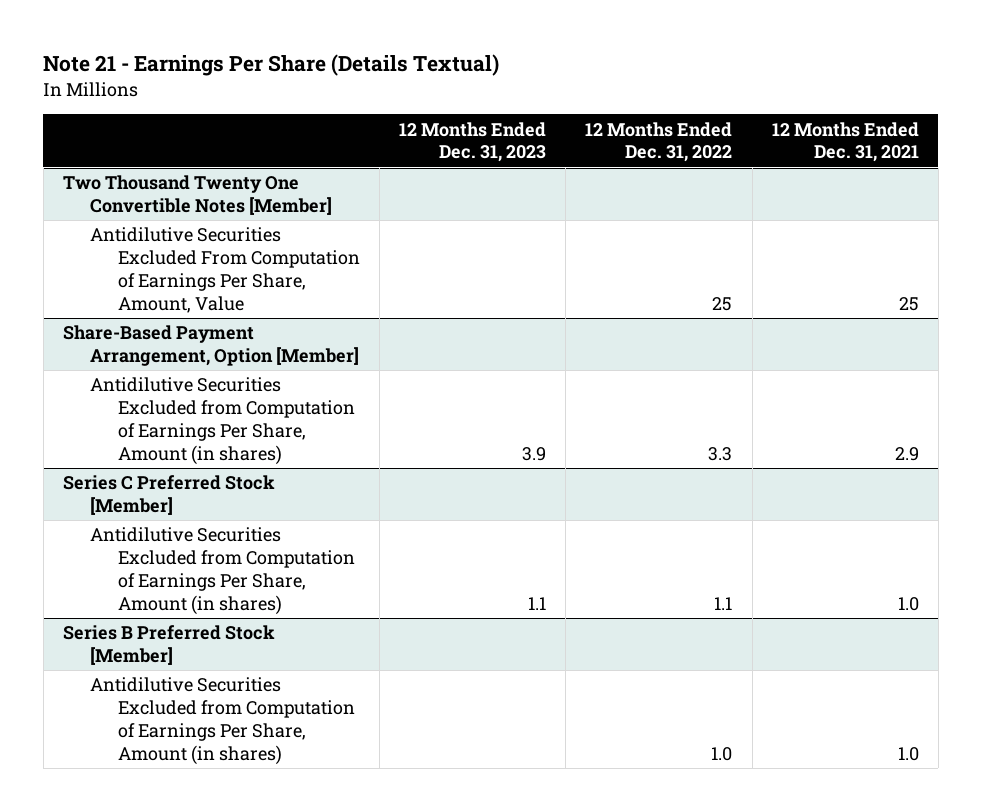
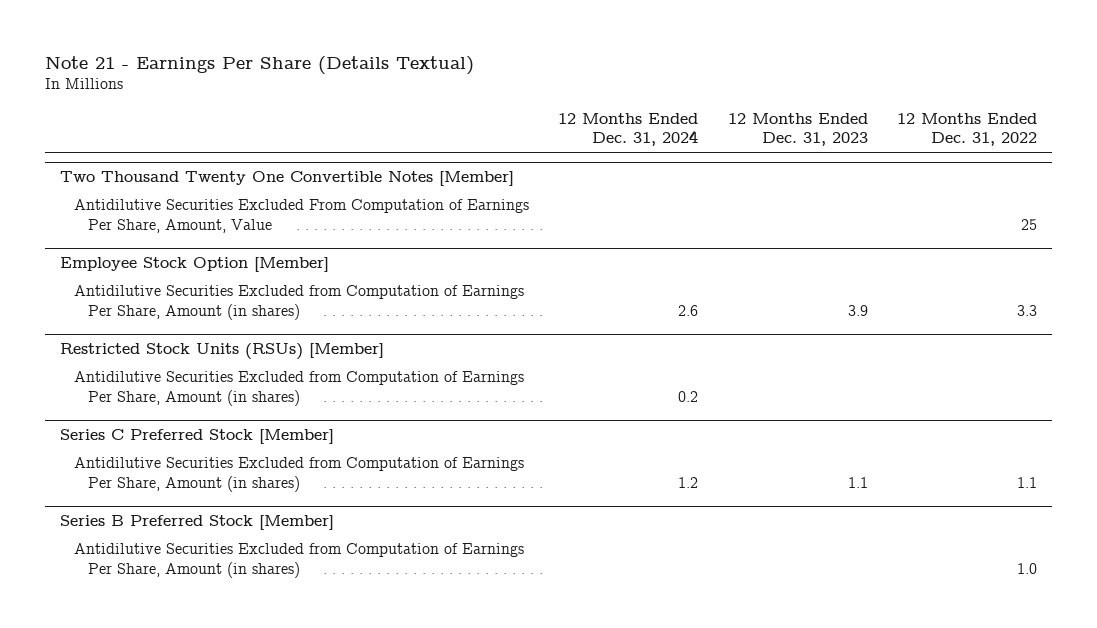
[771,121,919,163] 12 Months Ended Dec. 31, 2021 -> none
none -> [558,112,699,147] 12 Months Ended Dec. 31, 2024
[62,325,360,367] Share-Based Payment Arrangement, Option [Member] -> [59,257,329,273] Employee Stock Option [Member]
none -> [59,343,384,361] Restricted Stock Units (RSUs) [Member]
none -> [73,371,524,407] Antidilutive Securities Excluded from Computation of Earnings Per Share, Amount (in shares)

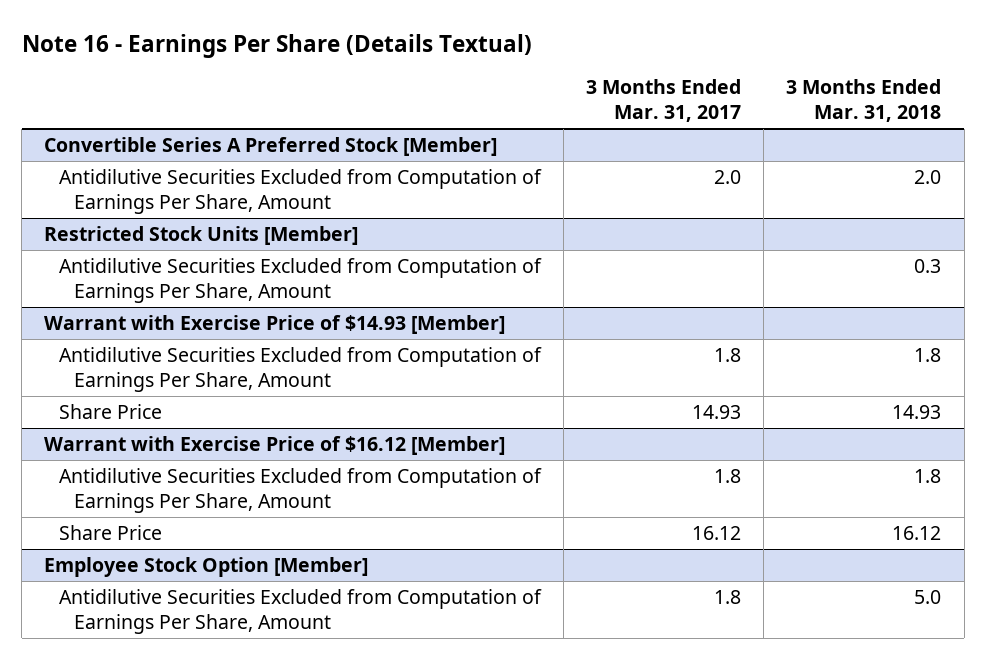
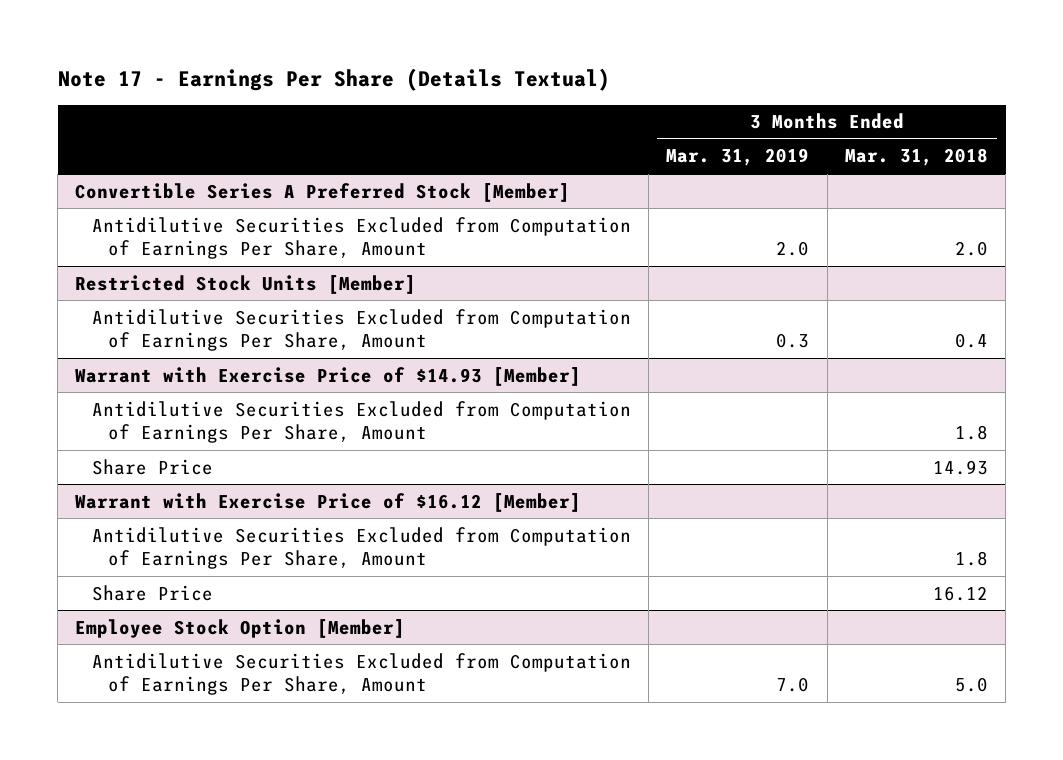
[21,33,532,58] Note 16 - Earnings Per Share (Details Textual) -> [57,68,610,92] Note 17 - Earnings Per Share (Details Textual)
[586,79,742,123] 3 Months Ended Mar. 31, 2017 -> none
none -> [666,148,810,167] Mar. 31, 2019
[914,258,942,273] 0.3 -> [954,332,988,348] 0.4

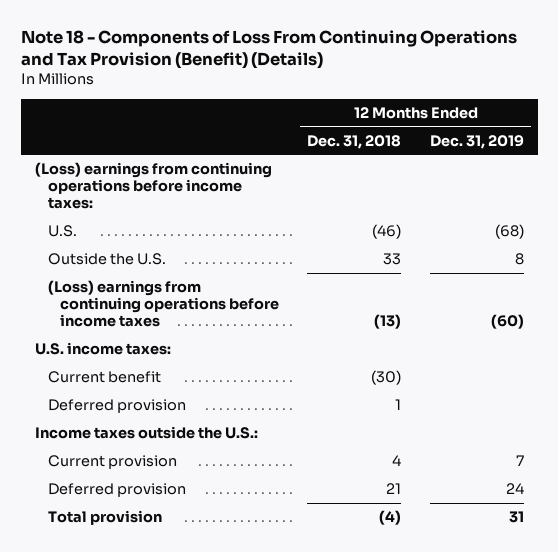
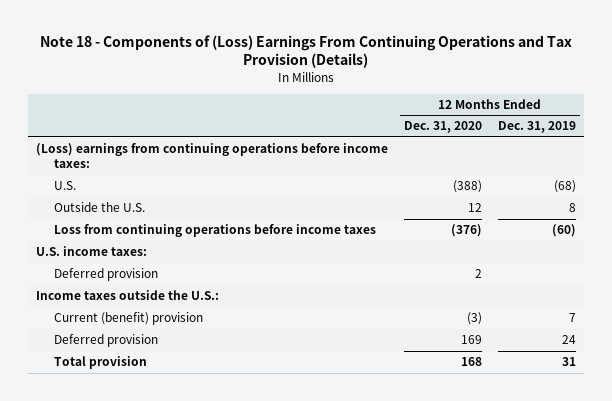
[20,30,517,70] Note 18 - Components of Loss From Continuing Operations and Tax Provision (Benefit) (Details) -> [40,34,573,69] Note 18 - Components of (Loss) Earnings From Continuing Operations and Tax Provision (Details)
[307,134,402,149] Dec. 31, 2018 -> none
none -> [404,121,483,134] Dec. 31, 2020
[47,280,280,327] (Loss) earnings from continuing operations before income taxes -> [53,224,376,238] Loss from continuing operations before income taxes
[47,371,161,384] Current benefit -> none
[47,455,177,470] Current provision -> [53,312,203,326] Current (benefit) provision

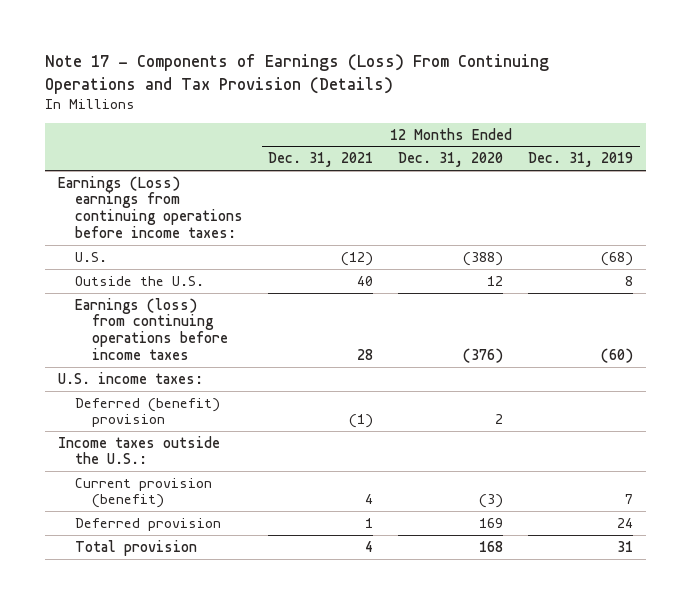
[40,34,573,69] Note 18 - Components of (Loss) Earnings From Continuing Operations and Tax Provision (Details) -> [45,54,550,94] Note 17 - Components of Earnings (Loss) From Continuing Operations and Tax Provision (Details)
none -> [268,152,374,168] Dec. 31, 2021
[36,143,389,169] (Loss) earnings from continuing operations before income taxes: -> [57,175,244,238] Earnings (Loss) earnings from continuing operations before income taxes:
[53,224,376,238] Loss from continuing operations before income taxes -> [75,297,229,360] Earnings (loss) from continuing operations before income taxes
[53,268,158,282] Deferred provision -> [75,397,221,428] Deferred (benefit) provision
[53,312,203,326] Current (benefit) provision -> [75,477,213,509] Current provision (benefit)

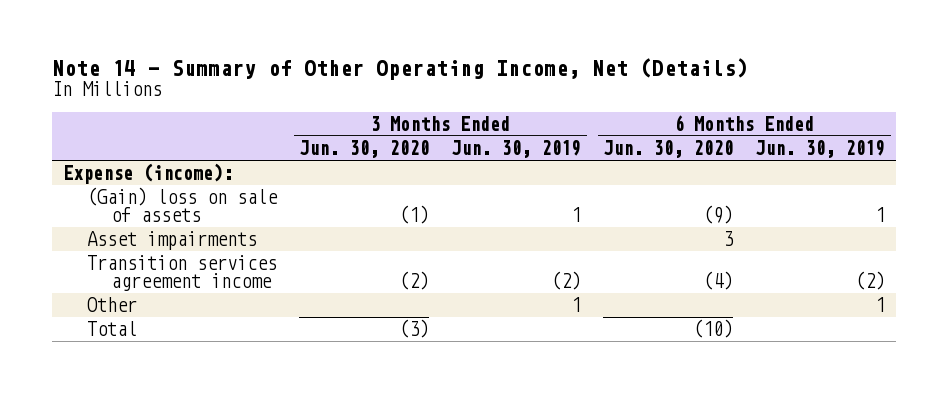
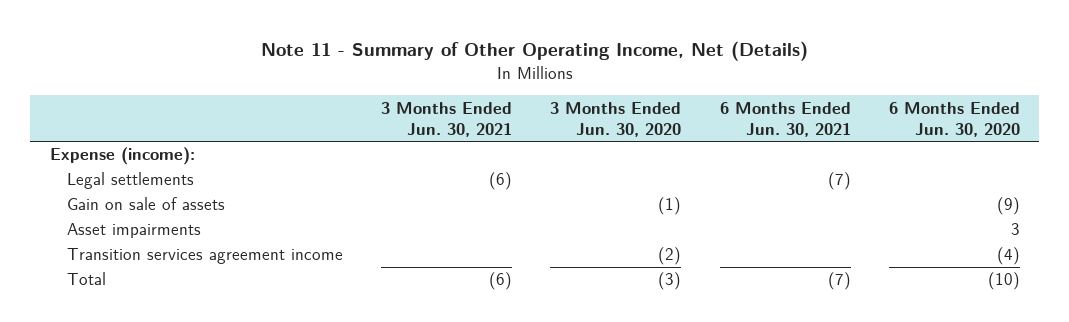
[51,57,748,80] Note 14 - Summary of Other Operating Income, Net (Details) -> [260,41,808,62] Note 11 - Summary of Other Operating Income, Net (Details)
[451,140,582,159] Jun. 30, 2019 -> none
[755,140,886,159] Jun. 30, 2019 -> none
none -> [381,101,513,137] 3 Months Ended Jun. 30, 2021
none -> [719,101,851,137] 6 Months Ended Jun. 30, 2021
none -> [67,172,195,190] Legal settlements
[86,187,278,222] (Gain) loss on sale of assets -> [67,197,226,211] Gain on sale of assets
[86,297,137,313] Other -> none

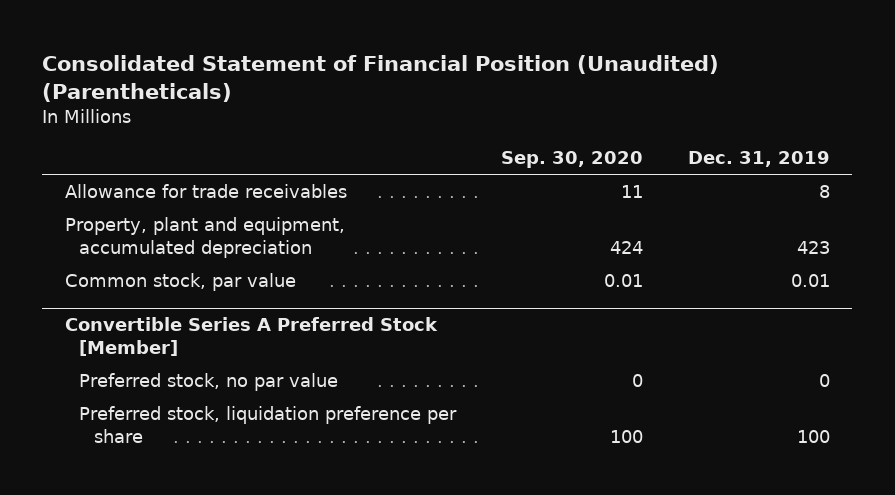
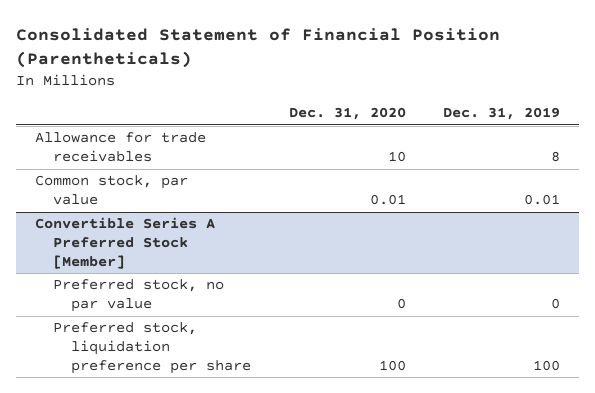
[42,54,720,102] Consolidated Statement of Financial Position (Unaudited) (Parentheticals) -> [15,28,500,69] Consolidated Statement of Financial Position (Parentheticals)
[501,151,644,169] Sep. 30, 2020 -> none
none -> [288,107,406,121] Dec. 31, 2020
[64,217,345,258] Property, plant and equipment, accumulated depreciation -> none

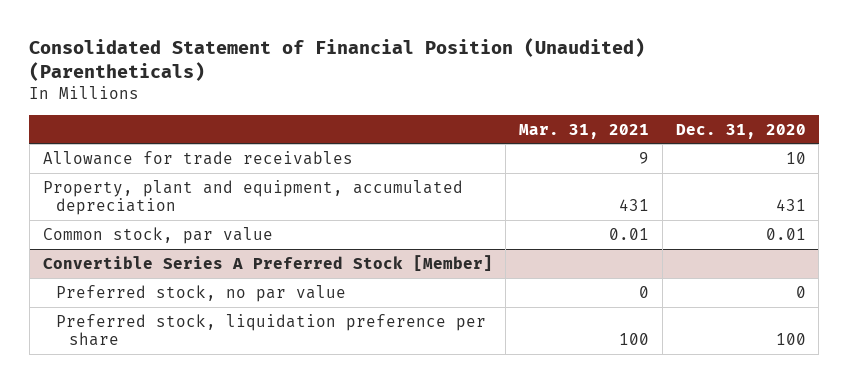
[15,28,500,69] Consolidated Statement of Financial Position (Parentheticals) -> [29,37,646,81] Consolidated Statement of Financial Position (Unaudited) (Parentheticals)
[443,107,561,121] Dec. 31, 2019 -> none
none -> [519,123,650,139] Mar. 31, 2021
none -> [42,179,463,215] Property, plant and equipment, accumulated depreciation

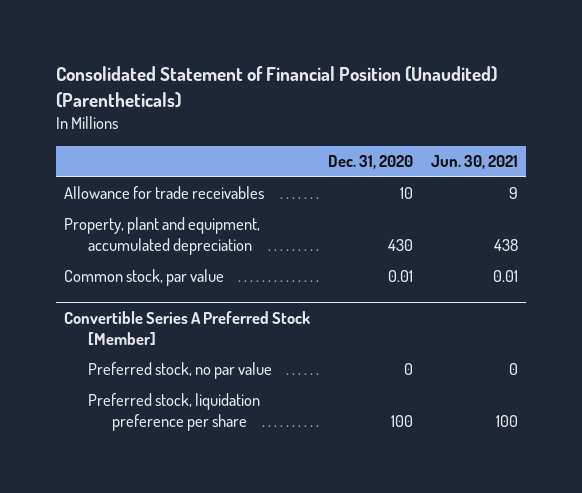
[519,123,650,139] Mar. 31, 2021 -> none
none -> [430,155,518,170] Jun. 30, 2021
[775,198,806,211] 431 -> [387,239,413,252] 430

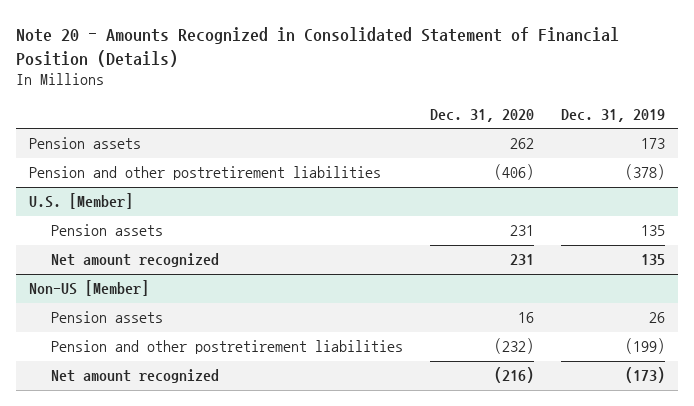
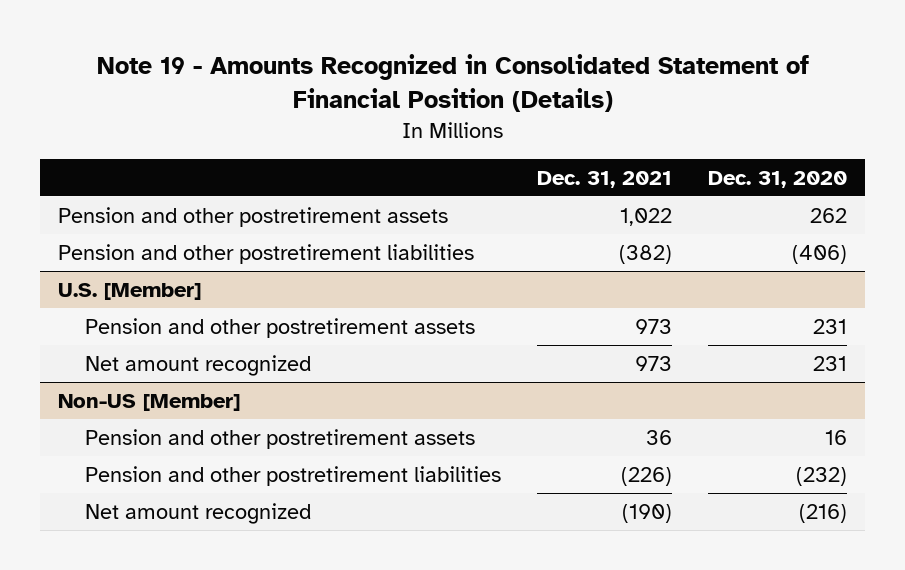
[15,26,619,67] Note 20 - Amounts Recognized in Consolidated Statement of Financial Position (Details) -> [96,54,809,113] Note 19 - Amounts Recognized in Consolidated Statement of Financial Position (Details)
[560,109,665,123] Dec. 31, 2019 -> none
none -> [536,171,672,189] Dec. 31, 2021
[29,137,142,150] Pension assets -> [58,206,449,227] Pension and other postretirement assets
[50,224,163,237] Pension assets -> [84,317,475,338] Pension and other postretirement assets
[50,311,163,324] Pension assets -> [84,428,475,449] Pension and other postretirement assets

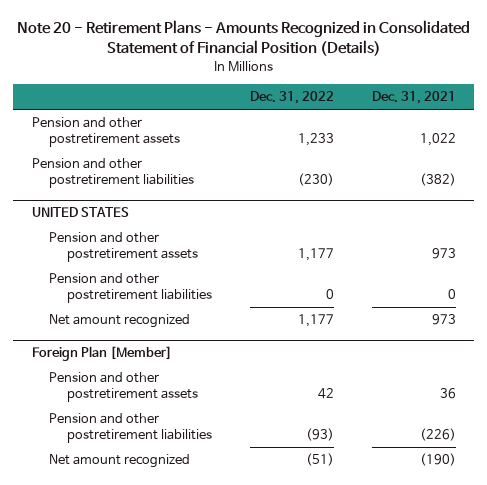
[96,54,809,113] Note 19 - Amounts Recognized in Consolidated Statement of Financial Position (Details) -> [16,20,470,57] Note 20 - Retirement Plans - Amounts Recognized in Consolidated Statement of Financial Position (Details)
[707,171,847,189] Dec. 31, 2020 -> none
none -> [250,91,335,105] Dec. 31, 2022
[58,282,202,300] U.S. [Member] -> [31,207,129,218] UNITED STATES
none -> [49,273,213,304] Pension and other postretirement liabilities
[58,393,241,411] Non-US [Member] -> [31,346,172,362] Foreign Plan [Member]

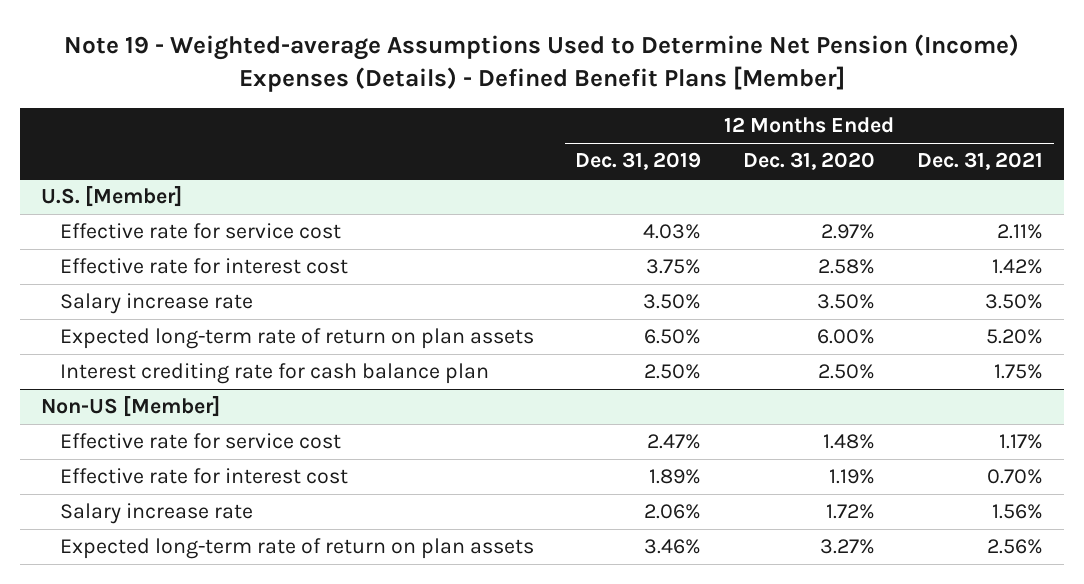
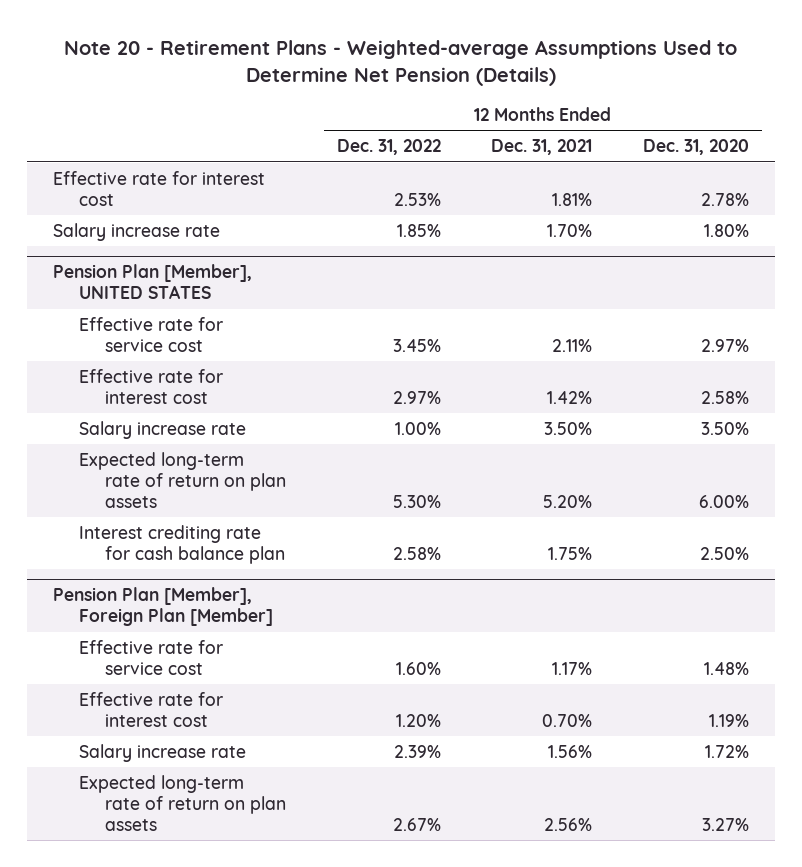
[63,34,1019,93] Note 19 - Weighted-average Assumptions Used to Determine Net Pension (Income) Expenses (Details) - Defined Benefit Plans [Member] -> [64,39,738,86] Note 20 - Retirement Plans - Weighted-average Assumptions Used to Determine Net Pension (Details)
[575,152,702,171] Dec. 31, 2019 -> none
none -> [336,139,441,156] Dec. 31, 2022
[40,186,182,208] U.S. [Member] -> none
none -> [52,170,265,206] Effective rate for interest cost
none -> [52,222,220,241] Salary increase rate
none -> [52,264,252,300] Pension Plan [Member], UNITED STATES
[40,396,220,418] Non-US [Member] -> none
none -> [52,587,273,627] Pension Plan [Member], Foreign Plan [Member]

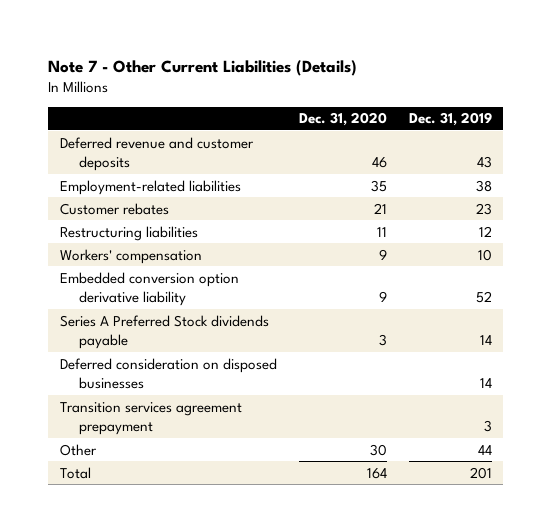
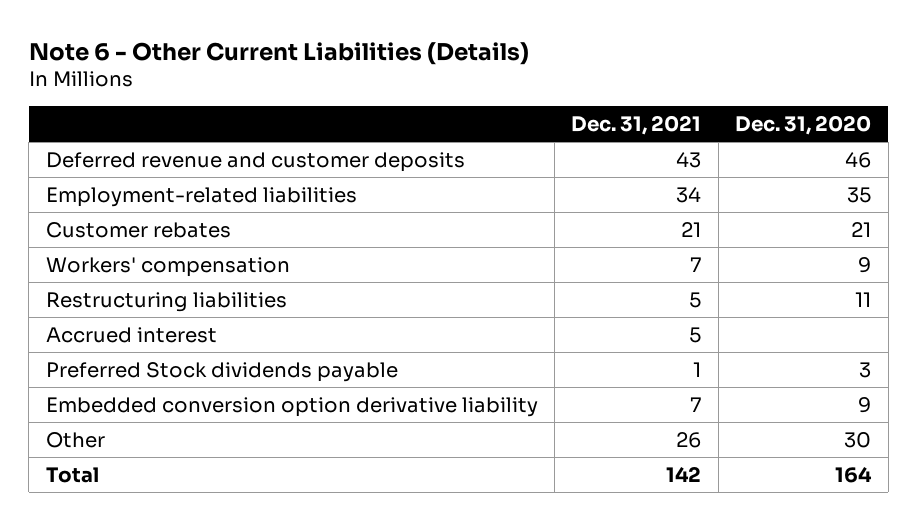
[48,59,358,76] Note 7 - Other Current Liabilities (Details) -> [28,41,529,65] Note 6 - Other Current Liabilities (Details)
[409,112,493,127] Dec. 31, 2019 -> none
none -> [571,114,702,135] Dec. 31, 2021
[59,225,198,241] Restructuring liabilities -> [45,291,287,312] Restructuring liabilities
none -> [45,326,217,343] Accrued interest
none -> [45,361,398,382] Preferred Stock dividends payable
[59,314,269,349] Series A Preferred Stock dividends payable -> none
[59,357,277,389] Deferred consideration on disposed businesses -> none
[59,401,242,435] Transition services agreement prepayment -> none

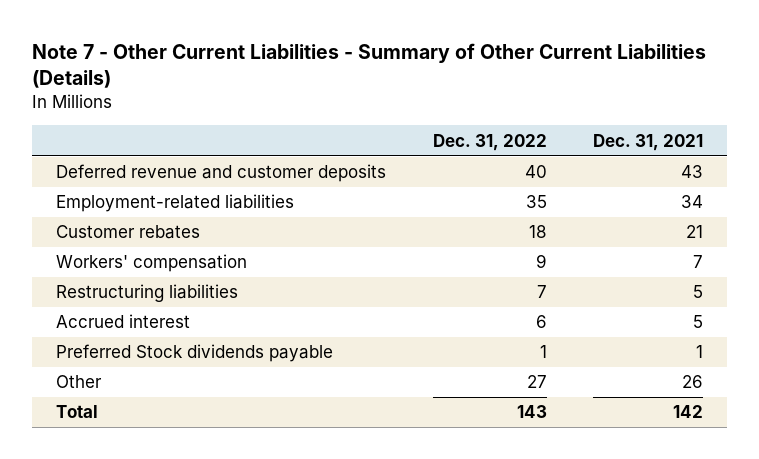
[28,41,529,65] Note 6 - Other Current Liabilities (Details) -> [32,42,707,89] Note 7 - Other Current Liabilities - Summary of Other Current Liabilities (Details)
[735,114,872,135] Dec. 31, 2020 -> none
none -> [432,133,547,151] Dec. 31, 2022
[45,396,538,417] Embedded conversion option derivative liability -> none

